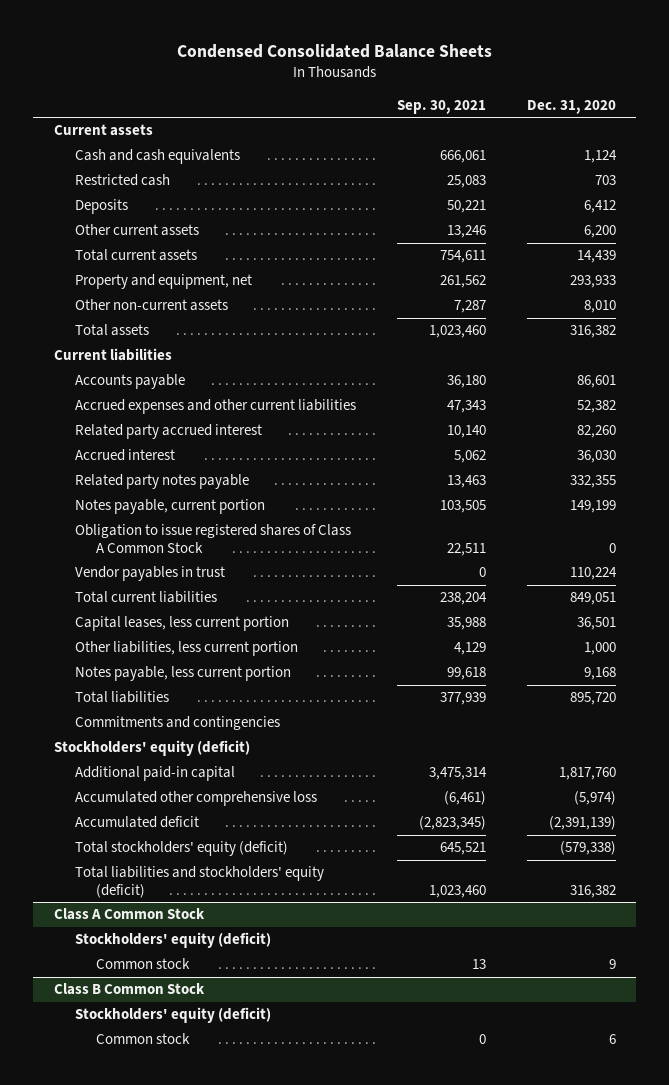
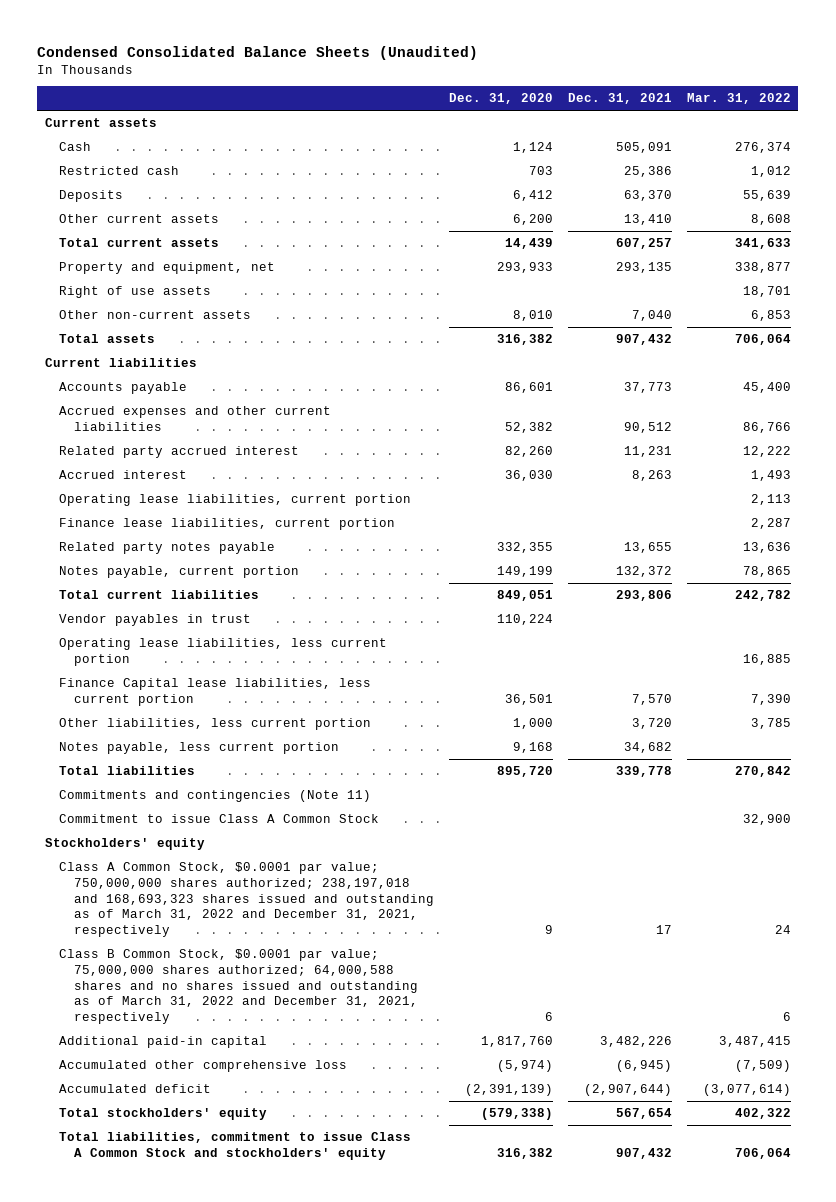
[176,43,492,58] Condensed Consolidated Balance Sheets -> [37,45,479,60] Condensed Consolidated Balance Sheets (Unaudited)
[396,99,486,114] Sep. 30, 2021 -> none
none -> [568,93,673,105] Dec. 31, 2021
none -> [686,93,791,105] Mar. 31, 2022
[74,149,240,165] Cash and cash equivalents -> [59,142,92,152] Cash
none -> [59,286,212,299] Right of use assets
none -> [59,494,412,507] Operating lease liabilities, current portion
none -> [59,518,396,531] Finance lease liabilities, current portion
[74,524,351,554] Obligation to issue registered shares of Class A Common Stock -> none
[74,566,225,582] Vendor payables in trust -> [59,614,252,627] Vendor payables in trust
none -> [59,638,388,666] Operating lease liabilities, less current portion
[74,616,289,632] Capital leases, less current portion -> [59,678,372,706] Finance Capital lease liabilities, less current portion
[74,716,280,731] Commitments and contingencies -> [59,790,372,803] Commitments and contingencies (Note 11)
none -> [59,814,380,824] Commitment to issue Class A Common Stock
[53,740,250,757] Stockholders' equity (deficit) -> [44,838,205,851] Stockholders' equity
none -> [59,862,435,937] Class A Common Stock, $0.0001 par value; 750,000,000 shares authorized; 238,197,018 and 168,693,323 shares issued and outstanding as of March 31, 2022 and December 31, 2021, respectively
none -> [59,949,419,1024] Class B Common Stock, $0.0001 par value; 75,000,000 shares authorized; 64,000,588 shares and no shares issued and outstanding as of March 31, 2022 and December 31, 2021, respectively
[53,908,205,921] Class A Common Stock -> none
[74,932,271,949] Stockholders' equity (deficit) -> none
[96,958,191,970] Common stock -> none
[53,983,205,996] Class B Common Stock -> none
[74,1007,271,1024] Stockholders' equity (deficit) -> none
[96,1033,191,1045] Common stock -> none
[74,841,288,857] Total stockholders' equity (deficit) -> [59,1108,268,1121] Total stockholders' equity
[74,866,324,899] Total liabilities and stockholders' equity (deficit) -> [59,1132,412,1160] Total liabilities, commitment to issue Class A Common Stock and stockholders' equity

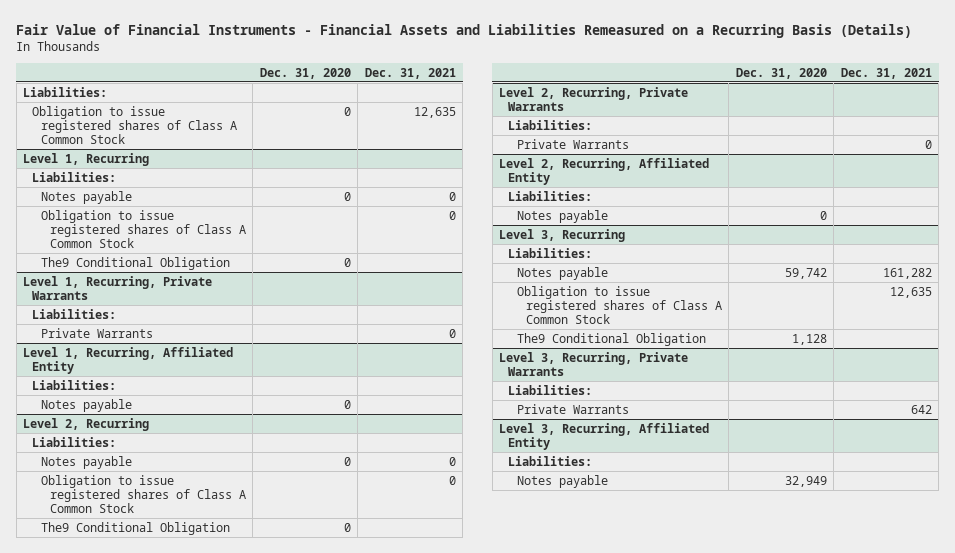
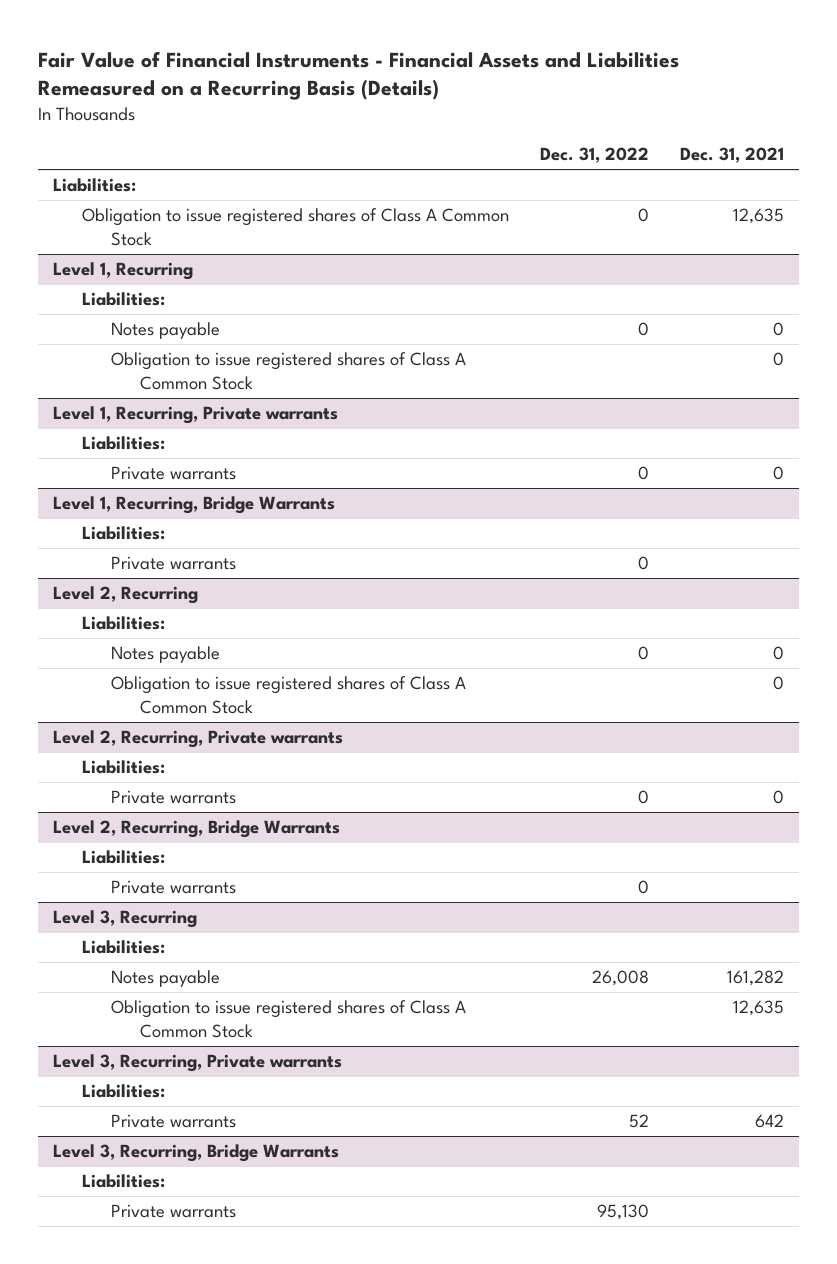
[259,67,351,79] Dec. 31, 2020 -> none
none -> [539,147,649,164] Dec. 31, 2022
[40,256,230,270] The9 Conditional Obligation -> none
[23,275,213,300] Level 1, Recurring, Private Warrants -> [53,406,339,425] Level 1, Recurring, Private warrants
[23,346,234,374] Level 1, Recurring, Affiliated Entity -> none
[40,327,153,338] Private Warrants -> [110,466,236,481] Private warrants
none -> [53,496,336,515] Level 1, Recurring, Bridge Warrants
[40,398,132,412] Notes payable -> none
none -> [110,556,236,571] Private warrants
[40,521,230,535] The9 Conditional Obligation -> none
[499,86,689,111] Level 2, Recurring, Private Warrants -> [53,730,344,749] Level 2, Recurring, Private warrants
[499,157,710,185] Level 2, Recurring, Affiliated Entity -> none
[516,138,629,149] Private Warrants -> [110,790,236,805] Private warrants
none -> [53,820,341,839] Level 2, Recurring, Bridge Warrants
[516,209,608,223] Notes payable -> none
none -> [110,880,236,895] Private warrants
[516,332,706,346] The9 Conditional Obligation -> none
[499,351,689,376] Level 3, Recurring, Private Warrants -> [53,1054,343,1073] Level 3, Recurring, Private warrants
[499,422,710,450] Level 3, Recurring, Affiliated Entity -> none
[516,403,629,414] Private Warrants -> [110,1114,236,1129] Private warrants
none -> [53,1144,340,1163] Level 3, Recurring, Bridge Warrants
[516,474,608,488] Notes payable -> none
none -> [110,1204,236,1219] Private warrants

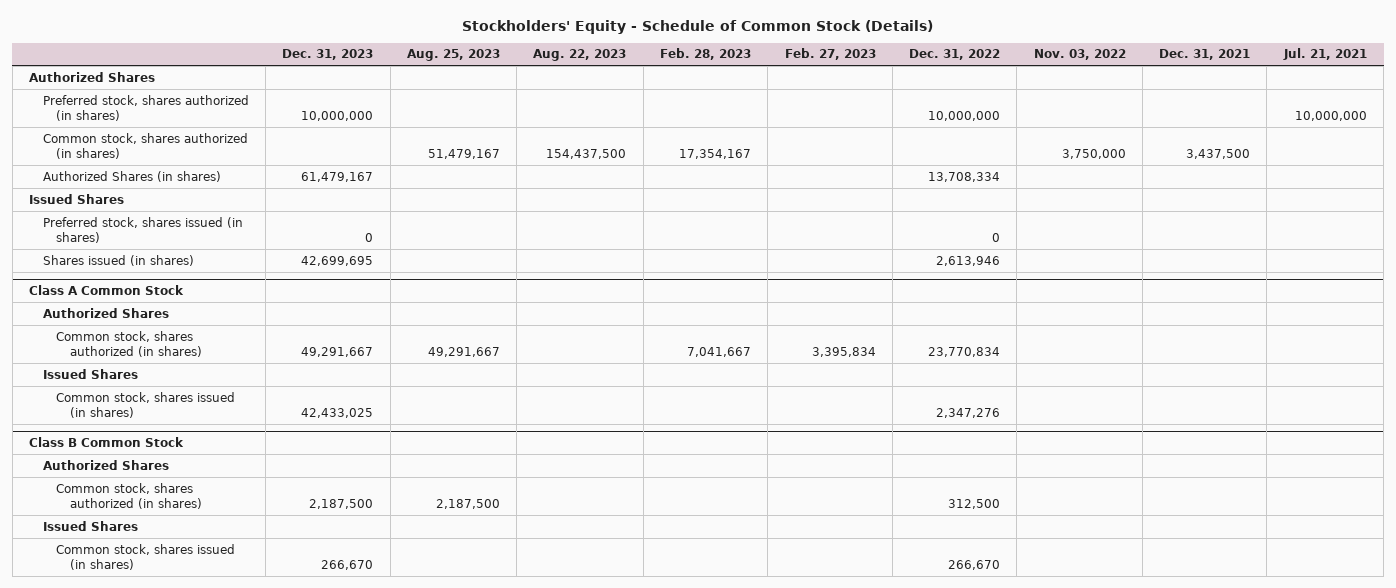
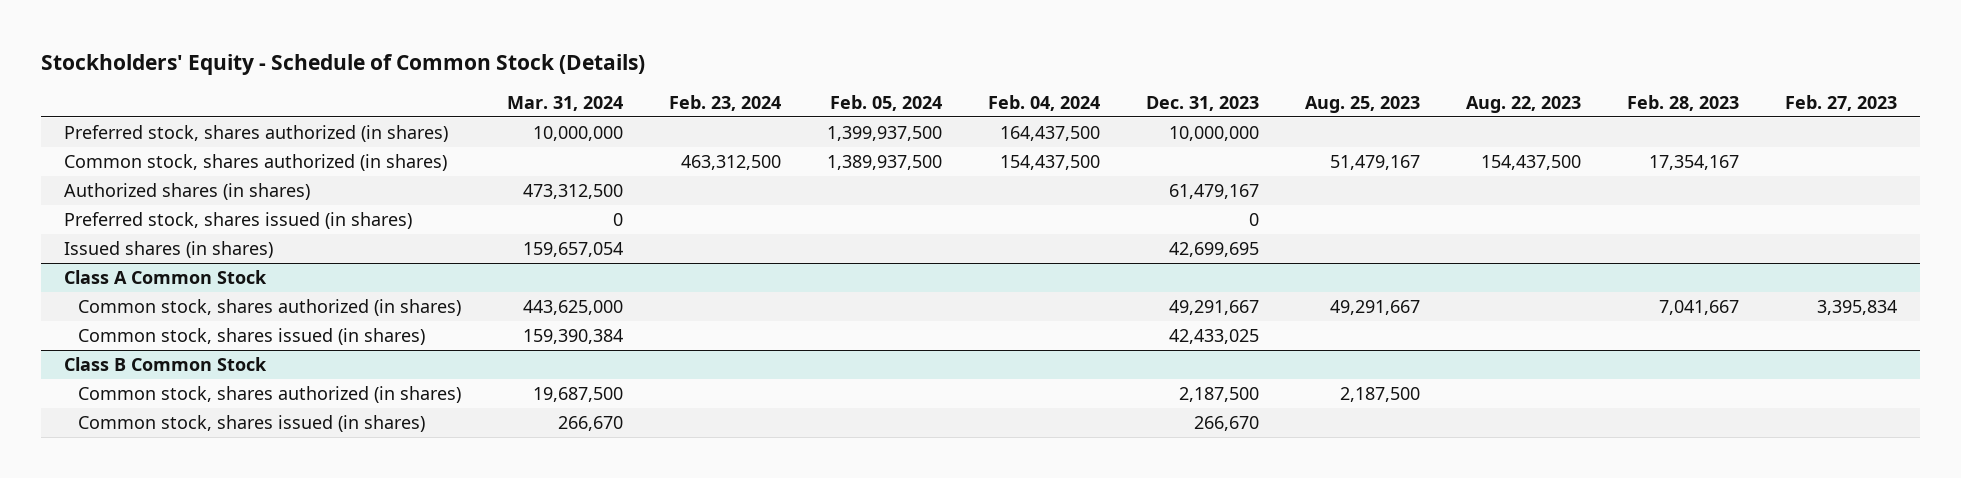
[909,49,1001,61] Dec. 31, 2022 -> none
[1033,49,1126,61] Nov. 03, 2022 -> none
[1159,49,1251,61] Dec. 31, 2021 -> none
[1282,48,1367,61] Jul. 21, 2021 -> none
none -> [507,95,624,111] Mar. 31, 2024
none -> [669,94,782,111] Feb. 23, 2024
none -> [830,94,943,111] Feb. 05, 2024
none -> [988,94,1101,111] Feb. 04, 2024
[29,71,156,82] Authorized Shares -> none
[29,193,125,204] Issued Shares -> none
[42,170,221,182] Authorized Shares (in shares) -> [64,183,311,201] Authorized shares (in shares)
[42,254,194,266] Shares issued (in shares) -> [64,241,274,259] Issued shares (in shares)
[42,307,169,318] Authorized Shares -> none
[42,368,138,379] Issued Shares -> none
[42,459,169,470] Authorized Shares -> none
[42,520,138,531] Issued Shares -> none

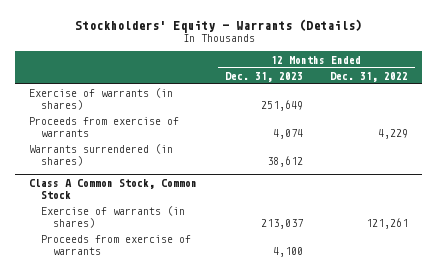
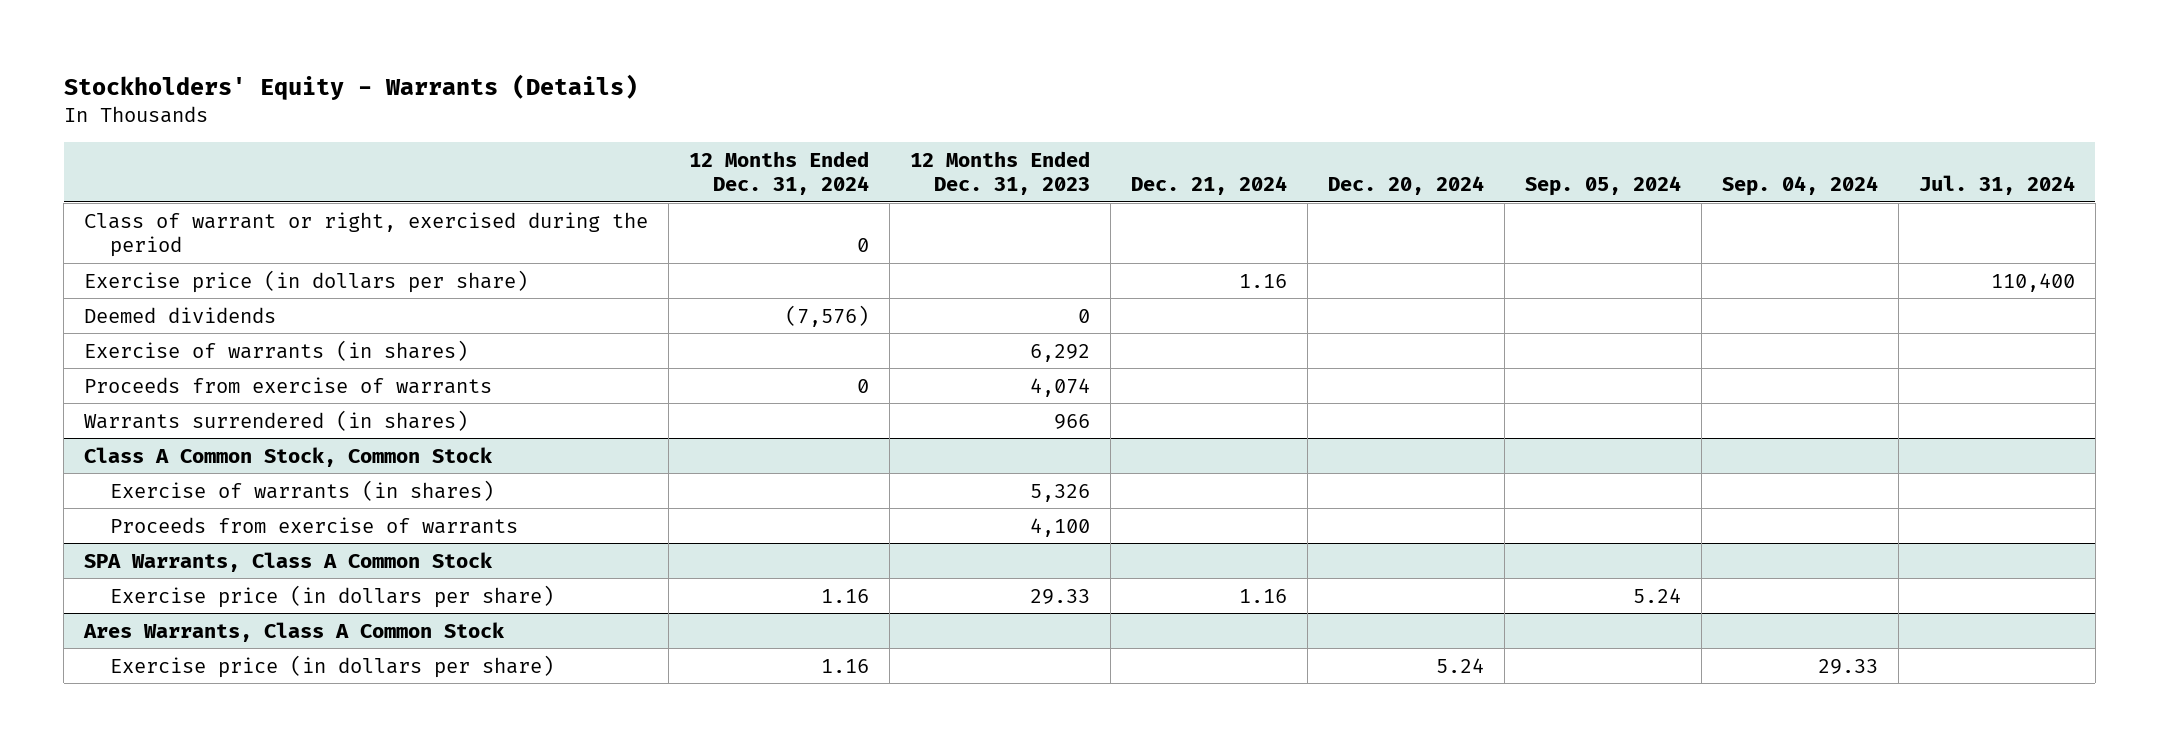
[329,71,408,82] Dec. 31, 2022 -> none
none -> [689,150,870,196] 12 Months Ended Dec. 31, 2024
none -> [1131,176,1288,196] Dec. 21, 2024
none -> [1327,176,1484,196] Dec. 20, 2024
none -> [1524,176,1681,197] Sep. 05, 2024
none -> [1721,176,1878,197] Sep. 04, 2024
none -> [1918,175,2075,196] Jul. 31, 2024
none -> [84,211,649,258] Class of warrant or right, exercised during the period
none -> [84,269,529,293] Exercise price (in dollars per share)
none -> [84,306,277,323] Deemed dividends
[260,100,303,112] 251,649 -> [1030,343,1091,362] 6,292
[266,156,303,168] 38,612 -> [1054,413,1091,429] 966
[260,219,303,230] 213,037 -> [1030,483,1091,502] 5,326
none -> [84,551,494,572] SPA Warrants, Class A Common Stock
none -> [109,584,554,608] Exercise price (in dollars per share)
none -> [83,621,506,642] Ares Warrants, Class A Common Stock
none -> [109,654,554,678] Exercise price (in dollars per share)

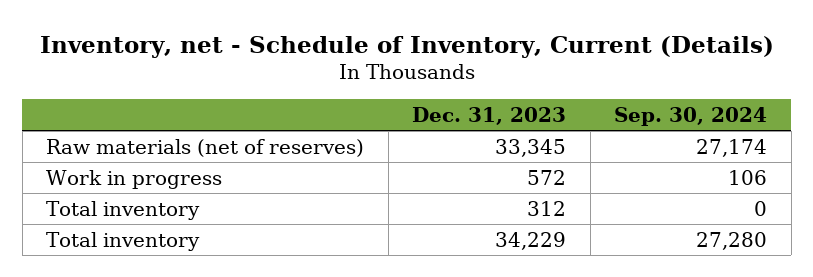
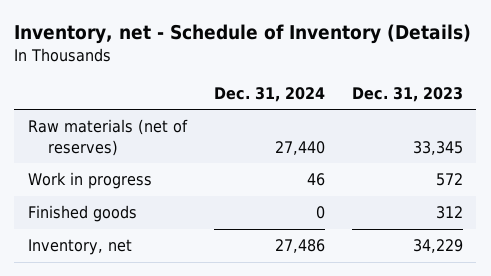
[39,35,774,58] Inventory, net - Schedule of Inventory, Current (Details) -> [14,23,472,44] Inventory, net - Schedule of Inventory (Details)
[614,107,768,127] Sep. 30, 2024 -> none
none -> [213,86,325,102] Dec. 31, 2024
[46,200,201,220] Total inventory -> [27,205,137,223] Finished goods
[46,231,201,251] Total inventory -> [27,239,132,256] Inventory, net

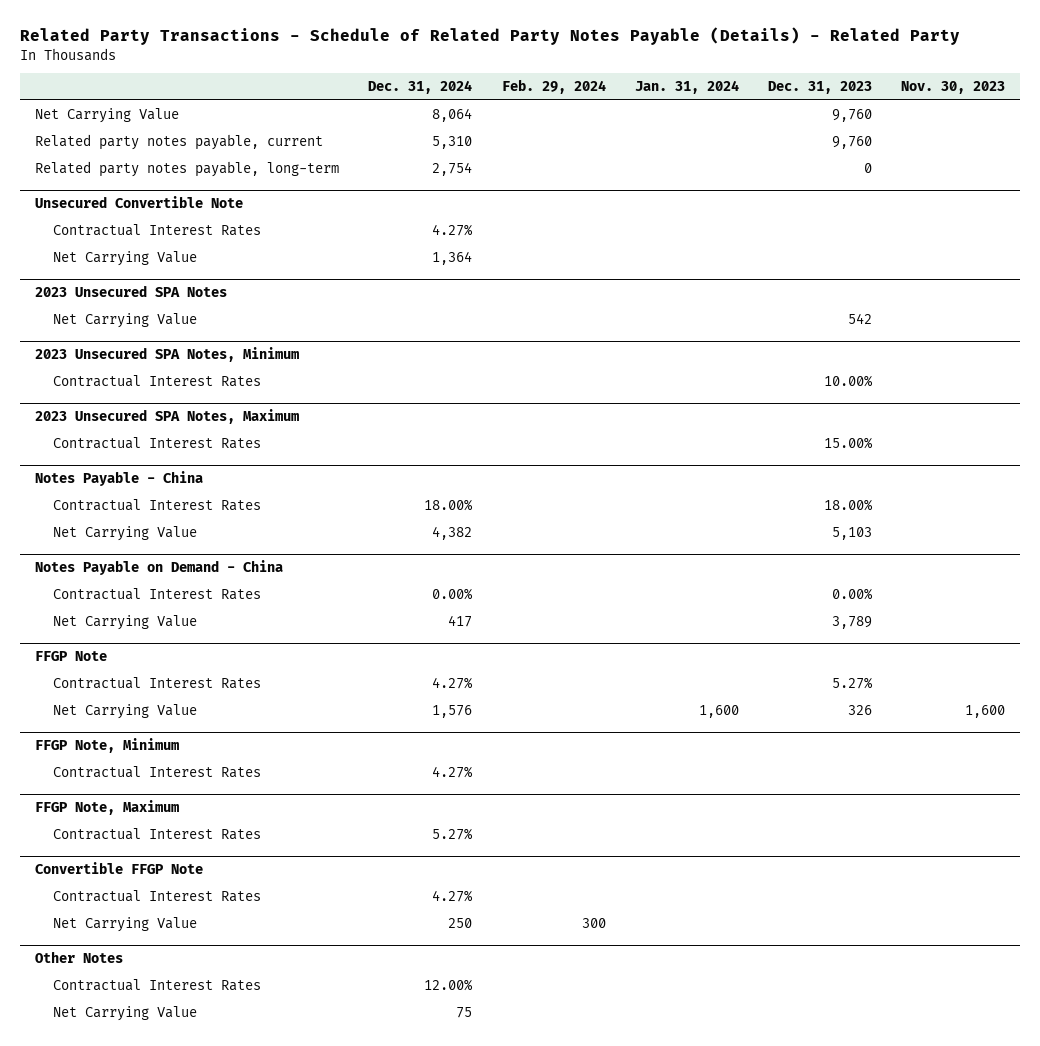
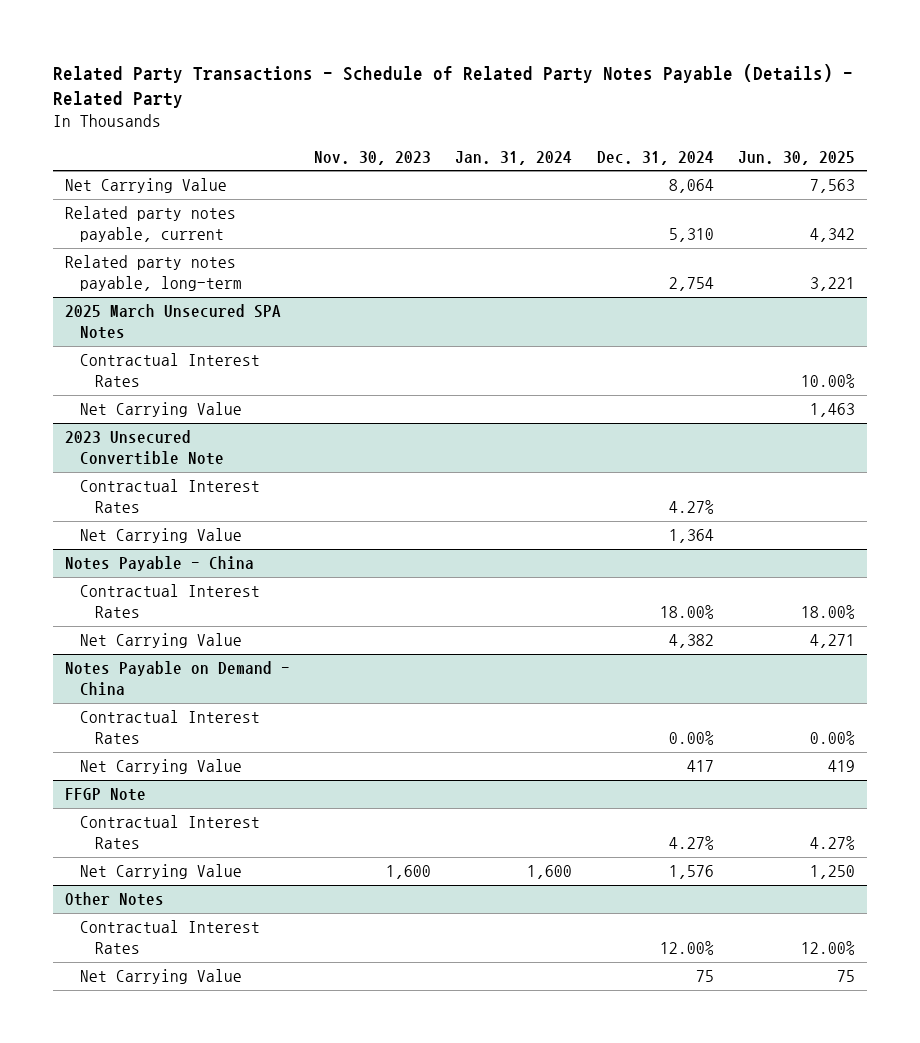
[501,79,606,95] Feb. 29, 2024 -> none
[768,81,873,95] Dec. 31, 2023 -> none
none -> [737,150,855,165] Jun. 30, 2025
none -> [65,304,282,340] 2025 March Unsecured SPA Notes
none -> [80,353,261,388] Contractual Interest Rates
none -> [80,402,243,418] Net Carrying Value
[35,196,244,209] Unsecured Convertible Note -> [65,430,225,466] 2023 Unsecured Convertible Note
[35,285,228,298] 2023 Unsecured SPA Notes -> none
[53,313,198,329] Net Carrying Value -> none
[35,347,300,363] 2023 Unsecured SPA Notes, Minimum -> none
[53,375,262,388] Contractual Interest Rates -> none
[35,409,300,425] 2023 Unsecured SPA Notes, Maximum -> none
[53,437,262,450] Contractual Interest Rates -> none
[35,738,180,754] FFGP Note, Minimum -> none
[53,766,262,779] Contractual Interest Rates -> none
[35,800,180,816] FFGP Note, Maximum -> none
[53,828,262,841] Contractual Interest Rates -> none
[35,862,204,875] Convertible FFGP Note -> none
[53,890,262,903] Contractual Interest Rates -> none
[53,917,198,933] Net Carrying Value -> none

